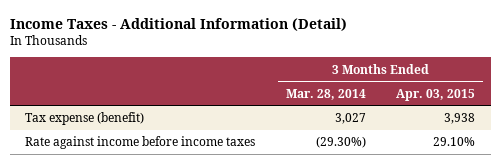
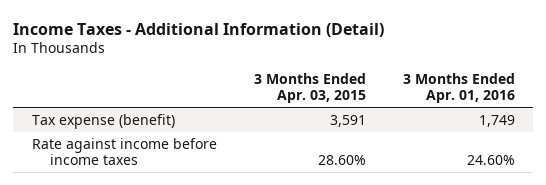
[285,88,366,100] Mar. 28, 2014 -> none
none -> [402,73,515,104] 3 Months Ended Apr. 01, 2016
[444,113,476,125] 3,938 -> [329,115,366,128] 3,591
[433,137,476,147] 29.10% -> [317,155,366,166] 28.60%

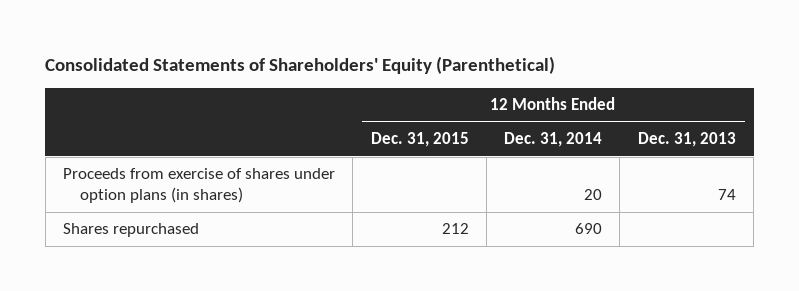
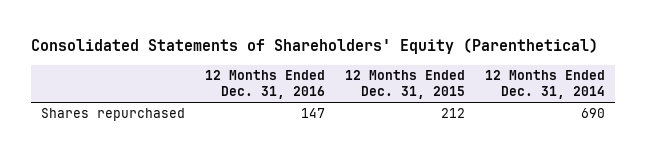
[637,132,736,148] Dec. 31, 2013 -> none
none -> [204,69,325,100] 12 Months Ended Dec. 31, 2016
[62,168,335,204] Proceeds from exercise of shares under option plans (in shares) -> none

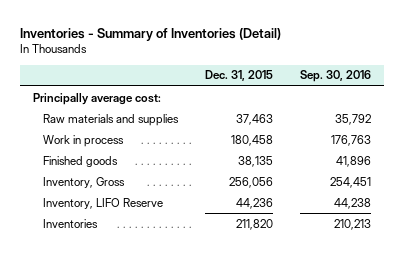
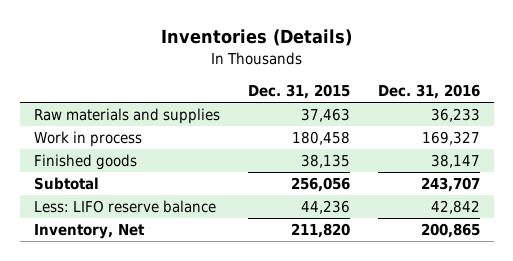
[20,27,282,41] Inventories - Summary of Inventories (Detail) -> [160,29,352,47] Inventories (Details)
[300,70,372,83] Sep. 30, 2016 -> none
none -> [377,84,480,100] Dec. 31, 2016
[33,92,162,105] Principally average cost: -> none
[43,176,126,188] Inventory, Gross -> [33,177,99,191] Subtotal
[43,197,164,209] Inventory, LIFO Reserve -> [33,200,216,214] Less: LIFO reserve balance
[43,218,99,228] Inventories -> [33,224,145,240] Inventory, Net

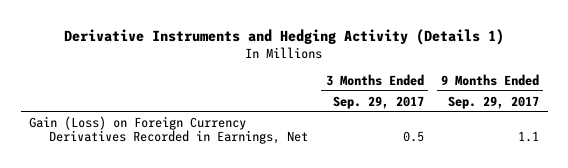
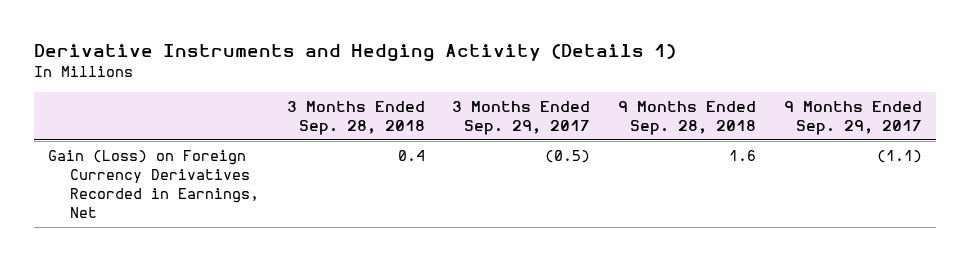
none -> [286,100,425,135] 3 Months Ended Sep. 28, 2018
none -> [618,100,757,135] 9 Months Ended Sep. 28, 2018
[402,131,424,143] 0.5 -> [545,149,591,163] (0.5)
[518,131,540,143] 1.1 -> [877,149,923,163] (1.1)

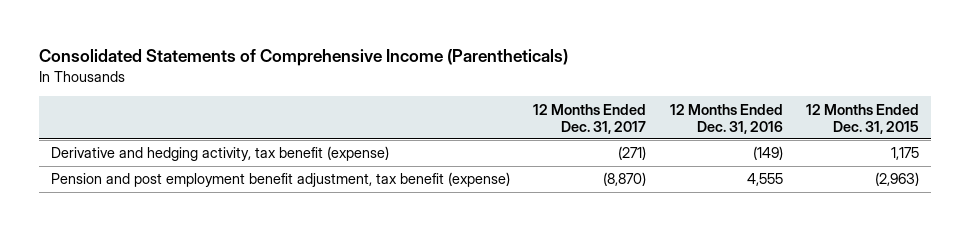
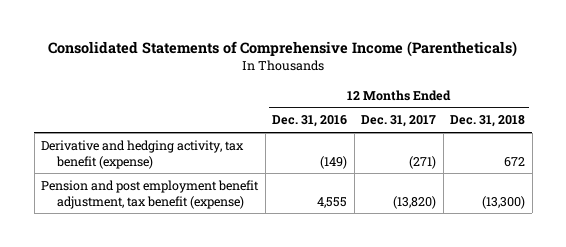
[806,103,920,134] 12 Months Ended Dec. 31, 2015 -> none
none -> [450,115,526,128] Dec. 31, 2018
[603,172,647,187] (8,870) -> [393,195,437,209] (13,820)

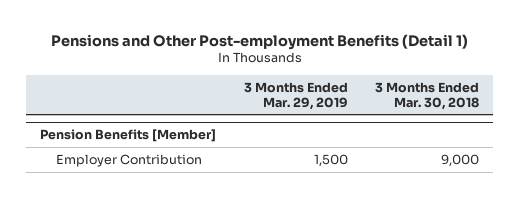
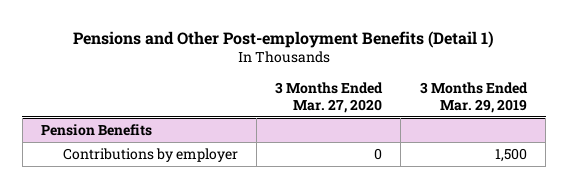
[375,81,480,110] 3 Months Ended Mar. 30, 2018 -> none
none -> [275,81,384,113] 3 Months Ended Mar. 27, 2020
[40,129,217,143] Pension Benefits [Member] -> [41,123,153,136] Pension Benefits
[55,153,202,167] Employer Contribution -> [62,147,238,162] Contributions by employer

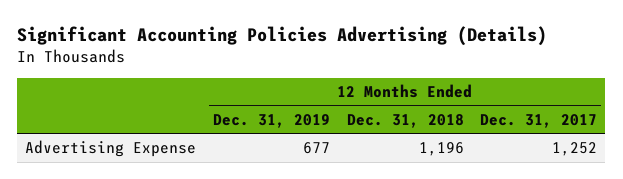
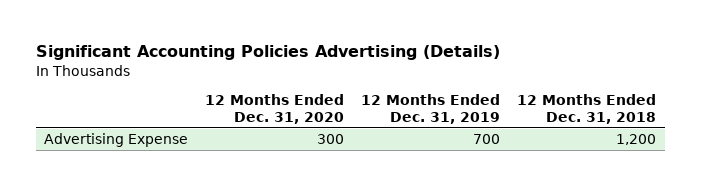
[480,113,598,128] Dec. 31, 2017 -> none
none -> [205,93,345,125] 12 Months Ended Dec. 31, 2020
[303,142,331,155] 677 -> [473,134,501,145] 700
[418,142,464,157] 1,196 -> [616,134,657,146] 1,200

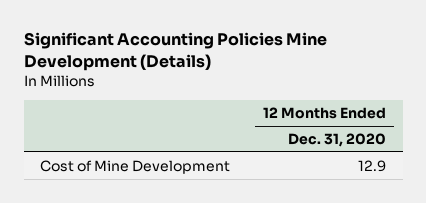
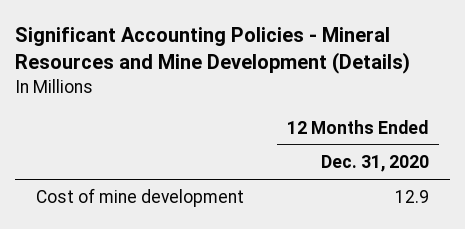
[23,32,327,72] Significant Accounting Policies Mine Development (Details) -> [14,26,410,75] Significant Accounting Policies - Mineral Resources and Mine Development (Details)
[40,160,231,175] Cost of Mine Development -> [36,188,245,208] Cost of mine development

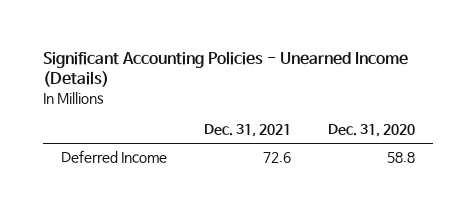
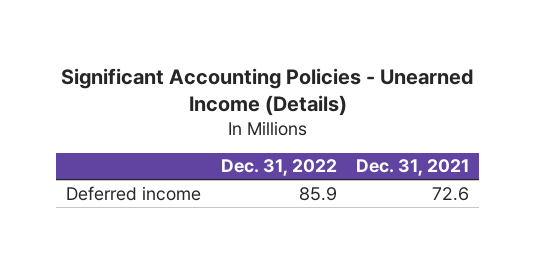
[327,124,415,138] Dec. 31, 2020 -> none
none -> [220,159,337,177] Dec. 31, 2022
[61,150,168,164] Deferred Income -> [65,185,201,201] Deferred income

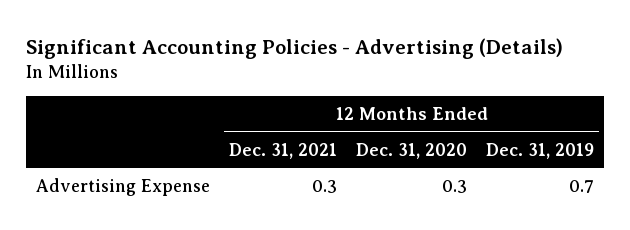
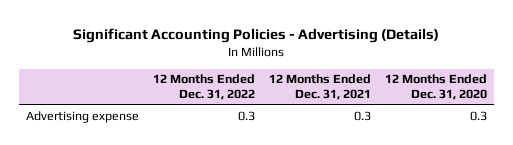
[486,142,595,159] Dec. 31, 2019 -> none
none -> [152,74,255,101] 12 Months Ended Dec. 31, 2022
[35,177,210,196] Advertising Expense -> [26,110,140,123] Advertising expense

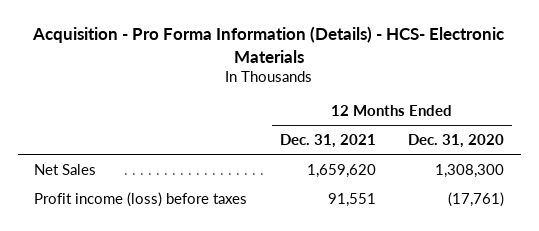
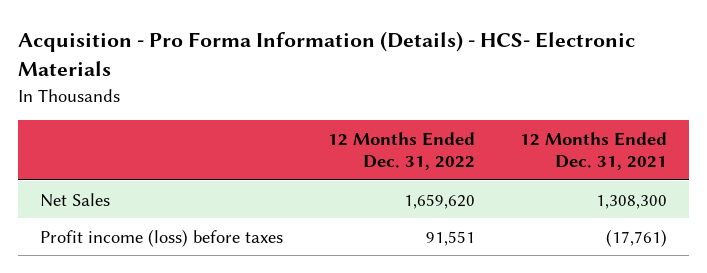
[408,134,505,149] Dec. 31, 2020 -> none
none -> [328,131,476,171] 12 Months Ended Dec. 31, 2022
[306,163,376,178] 1,659,620 -> [595,194,667,209] 1,308,300
[327,192,376,207] 91,551 -> [605,228,667,247] (17,761)

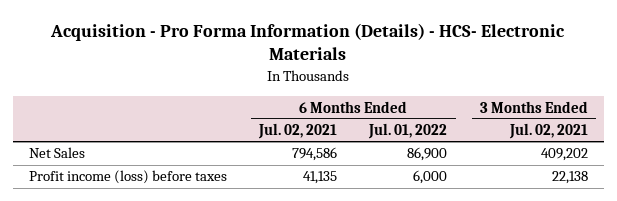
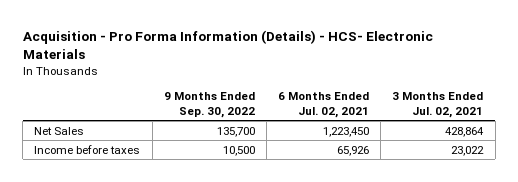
[368,123,448,140] Jul. 01, 2022 -> none
none -> [163,91,255,118] 9 Months Ended Sep. 30, 2022
[292,147,338,162] 794,586 -> [323,126,370,137] 1,223,450
[540,148,588,162] 409,202 -> [445,126,485,137] 428,864
[29,170,228,185] Profit income (loss) before taxes -> [34,144,141,154] Income before taxes
[303,171,338,185] 41,135 -> [337,145,370,156] 65,926
[551,171,588,185] 22,138 -> [451,145,485,156] 23,022

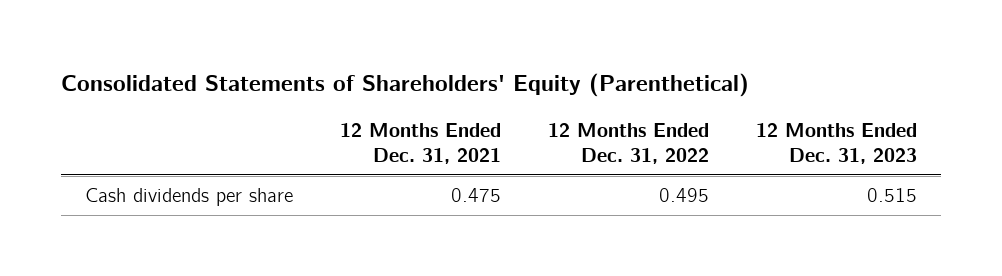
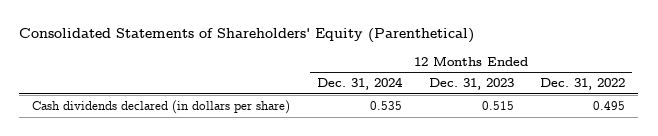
[339,123,501,164] 12 Months Ended Dec. 31, 2021 -> none
none -> [317,77,404,91] Dec. 31, 2024
[84,188,293,207] Cash dividends per share -> [32,100,291,115] Cash dividends declared (in dollars per share)

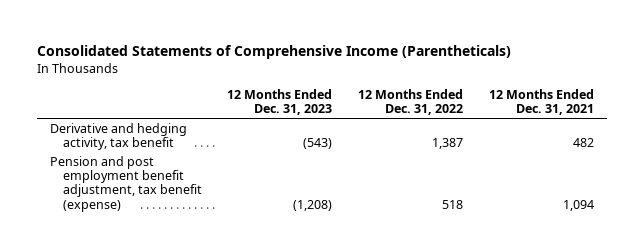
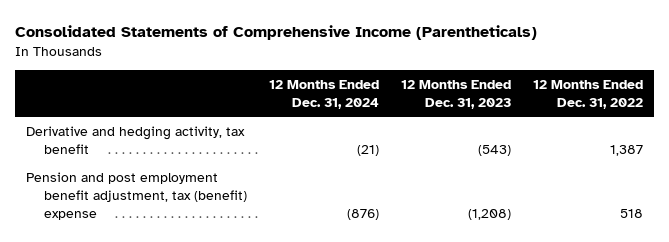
[488,88,594,116] 12 Months Ended Dec. 31, 2021 -> none
none -> [269,79,380,109] 12 Months Ended Dec. 31, 2024
[49,156,202,212] Pension and post employment benefit adjustment, tax benefit (expense) -> [26,171,248,221] Pension and post employment benefit adjustment, tax (benefit) expense

